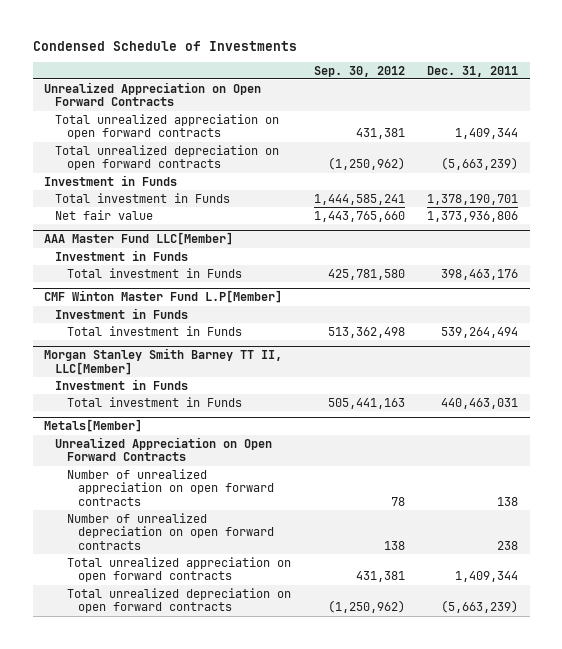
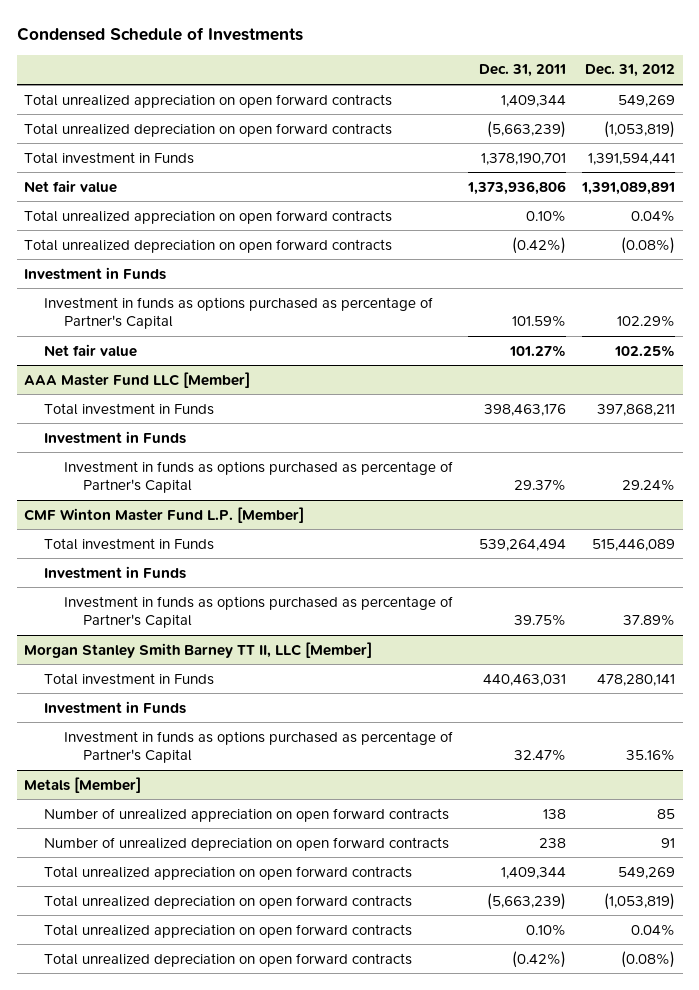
[313,65,405,77] Sep. 30, 2012 -> none
none -> [584,64,675,78] Dec. 31, 2012
[44,81,262,107] Unrealized Appreciation on Open Forward Contracts -> none
[44,174,178,186] Investment in Funds -> none
[44,232,234,246] AAA Master Fund LLC[Member] -> none
none -> [24,209,393,224] Total unrealized appreciation on open forward contracts
none -> [24,238,393,253] Total unrealized depreciation on open forward contracts
none -> [43,296,433,329] Investment in funds as options purchased as percentage of Partner's Capital
none -> [43,343,137,357] Net fair value
none -> [24,371,251,388] AAA Master Fund LLC [Member]
[44,290,283,304] CMF Winton Master Fund L.P[Member] -> none
none -> [63,460,453,493] Investment in funds as options purchased as percentage of Partner's Capital
none -> [24,506,305,523] CMF Winton Master Fund L.P. [Member]
[44,348,283,376] Morgan Stanley Smith Barney TT II, LLC[Member] -> none
none -> [63,595,453,628] Investment in funds as options purchased as percentage of Partner's Capital
none -> [24,641,373,658] Morgan Stanley Smith Barney TT II, LLC [Member]
[55,436,273,462] Unrealized Appreciation on Open Forward Contracts -> none
none -> [43,700,186,714] Investment in Funds
none -> [63,730,453,763] Investment in funds as options purchased as percentage of Partner's Capital
[44,419,143,433] Metals[Member] -> [24,776,142,793] Metals [Member]
none -> [43,923,412,938] Total unrealized appreciation on open forward contracts
none -> [43,952,412,967] Total unrealized depreciation on open forward contracts

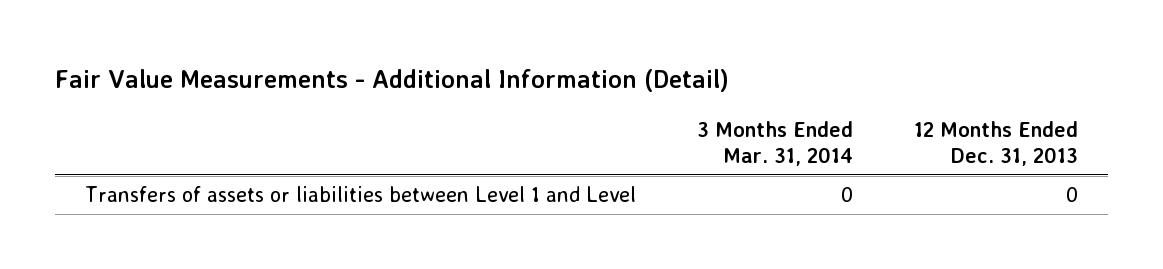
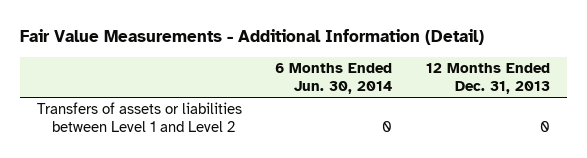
[697,120,854,166] 3 Months Ended Mar. 31, 2014 -> none
none -> [275,62,393,94] 6 Months Ended Jun. 30, 2014
[85,186,637,203] Transfers of assets or liabilities between Level 1 and Level -> [36,102,242,133] Transfers of assets or liabilities between Level 1 and Level 2

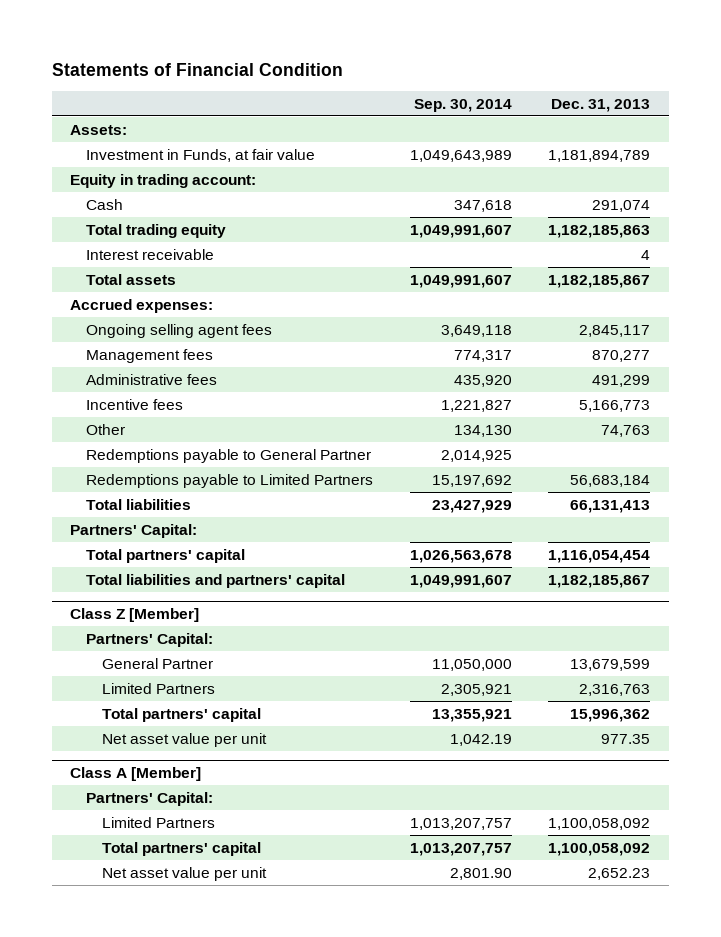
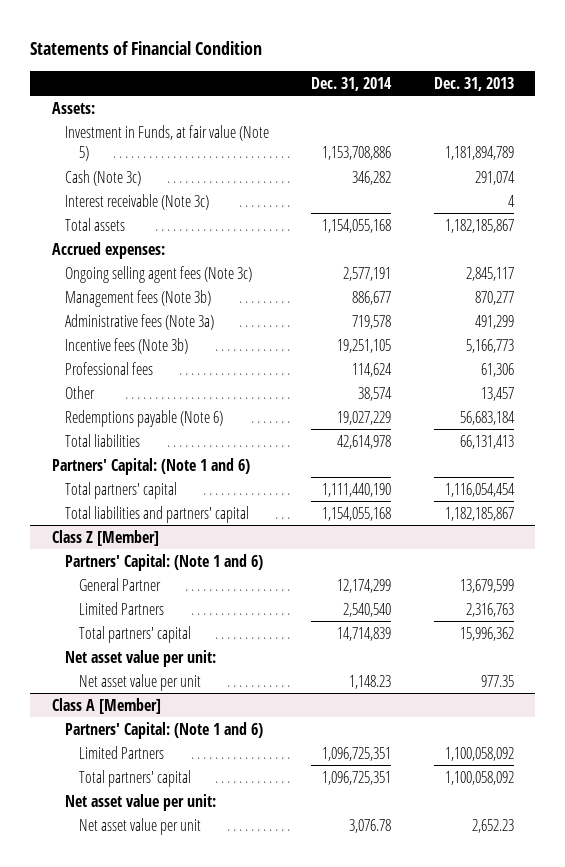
[413,98,512,112] Sep. 30, 2014 -> none
none -> [311,76,393,91] Dec. 31, 2014
[70,173,257,188] Equity in trading account: -> none
[86,223,227,238] Total trading equity -> none
[86,148,316,162] Investment in Funds, at fair value -> [65,124,270,161] Investment in Funds, at fair value (Note 5)
[86,198,124,210] Cash -> [65,169,142,186] Cash (Note 3c)
[86,248,215,260] Interest receivable -> [65,193,210,210] Interest receivable (Note 3c)
[86,448,372,463] Redemptions payable to General Partner -> none
[86,323,273,338] Ongoing selling agent fees -> [65,265,253,283] Ongoing selling agent fees (Note 3c)
[86,348,214,363] Management fees -> [65,289,212,307] Management fees (Note 3b)
[86,373,218,385] Administrative fees -> [65,313,215,330] Administrative fees (Note 3a)
[86,398,184,410] Incentive fees -> [65,337,189,354] Incentive fees (Note 3b)
none -> [65,361,154,375] Professional fees
[601,424,651,437] 74,763 -> [480,386,514,401] 13,457
[86,473,374,488] Redemptions payable to Limited Partners -> [65,409,224,427] Redemptions payable (Note 6)
[70,523,198,538] Partners' Capital: -> [51,457,250,475] Partners' Capital: (Note 1 and 6)
[86,632,214,647] Partners' Capital: -> [65,553,264,571] Partners' Capital: (Note 1 and 6)
none -> [65,649,217,667] Net asset value per unit:
[86,791,214,806] Partners' Capital: -> [65,721,264,739] Partners' Capital: (Note 1 and 6)
none -> [65,793,217,811] Net asset value per unit:

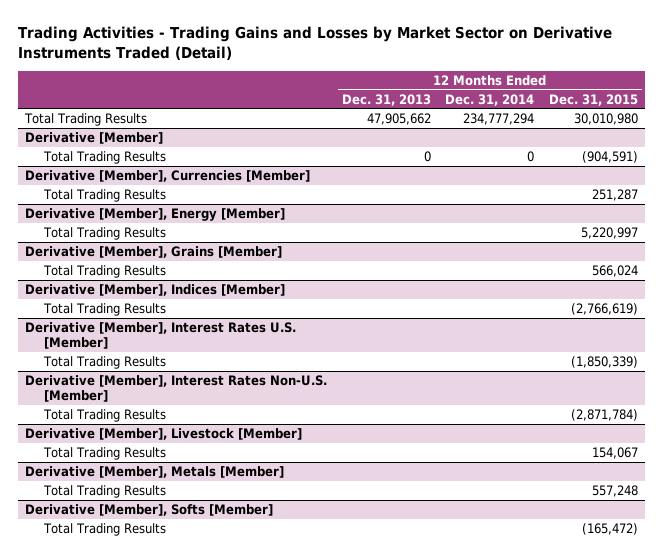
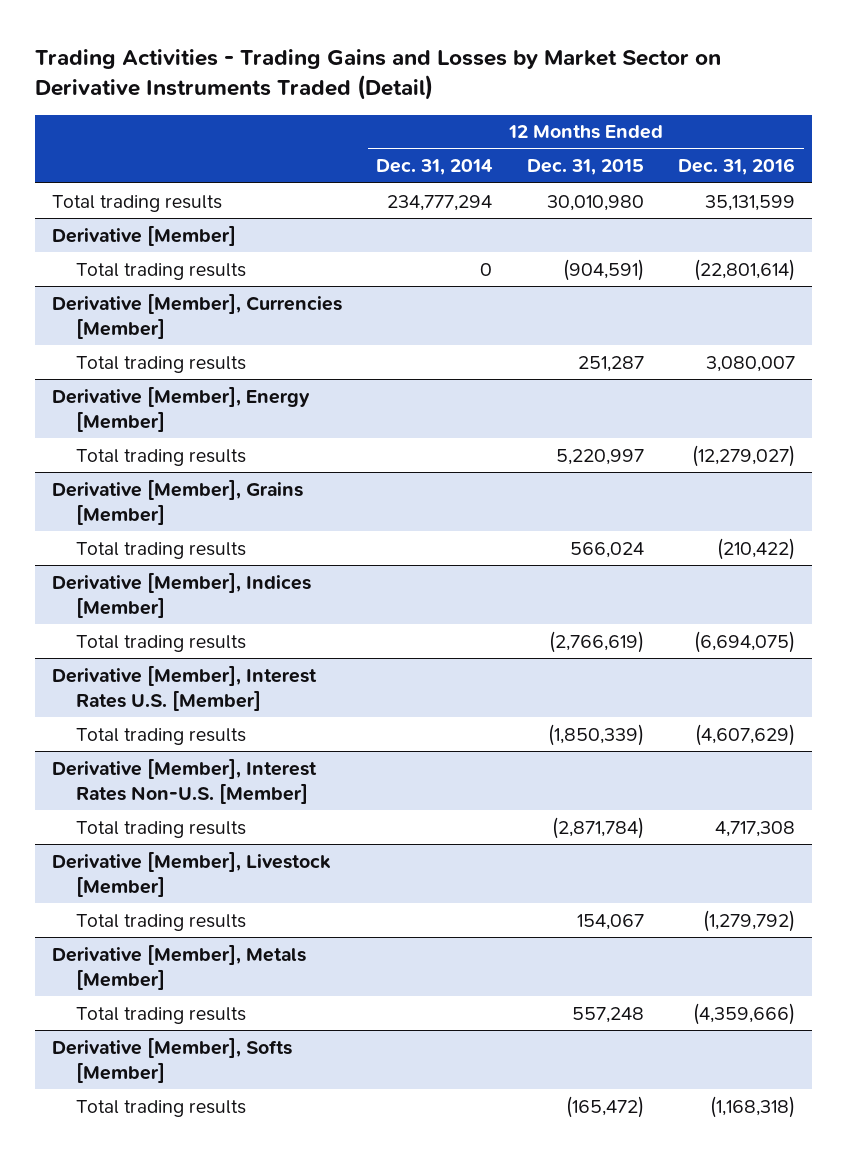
[341,93,431,106] Dec. 31, 2013 -> none
none -> [678,158,796,176] Dec. 31, 2016
[24,113,148,127] Total Trading Results -> [51,194,222,212] Total trading results
[42,151,166,165] Total Trading Results -> [75,262,246,280] Total trading results
[42,189,166,203] Total Trading Results -> [75,355,246,373] Total trading results
[42,227,166,241] Total Trading Results -> [75,448,246,466] Total trading results
[42,265,166,279] Total Trading Results -> [75,541,246,559] Total trading results
[42,303,166,317] Total Trading Results -> [75,634,246,652] Total trading results
[42,356,166,370] Total Trading Results -> [75,727,246,745] Total trading results
[42,409,166,423] Total Trading Results -> [75,820,246,838] Total trading results
[42,447,166,461] Total Trading Results -> [75,913,246,931] Total trading results
[42,485,166,499] Total Trading Results -> [75,1006,246,1024] Total trading results
[42,523,166,537] Total Trading Results -> [75,1099,246,1117] Total trading results

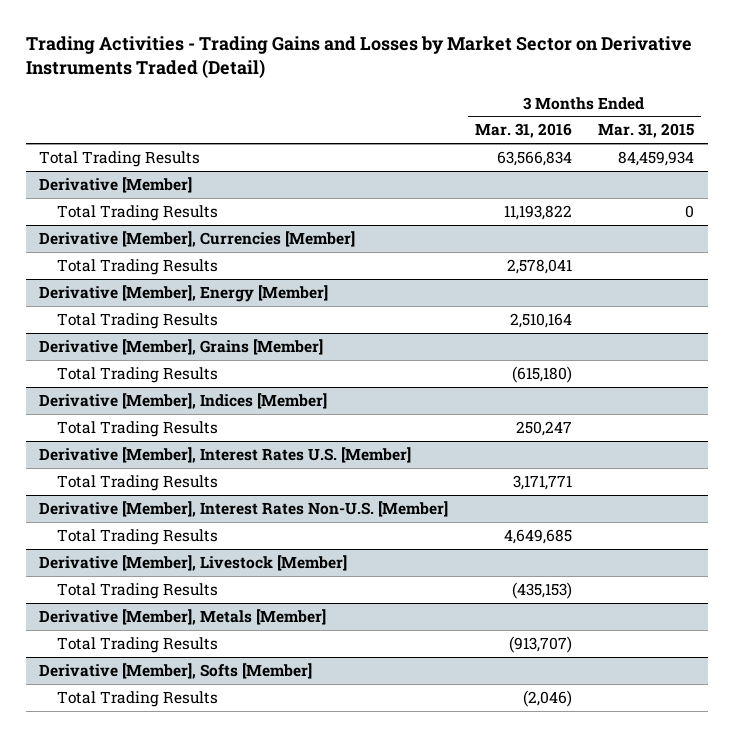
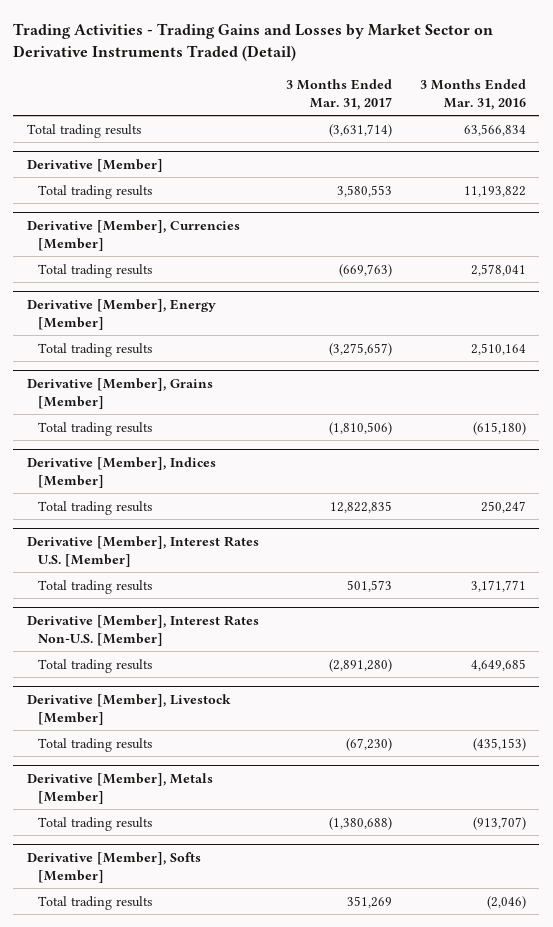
[598,123,695,139] Mar. 31, 2015 -> none
none -> [286,78,393,110] 3 Months Ended Mar. 31, 2017
[38,151,200,168] Total Trading Results -> [27,123,142,138] Total trading results
[56,205,218,222] Total Trading Results -> [37,184,152,199] Total trading results
[56,259,218,276] Total Trading Results -> [37,263,152,278] Total trading results
[56,313,218,330] Total Trading Results -> [37,342,152,357] Total trading results
[56,367,218,384] Total Trading Results -> [37,421,152,436] Total trading results
[56,421,218,438] Total Trading Results -> [37,500,152,515] Total trading results
[56,475,218,492] Total Trading Results -> [37,579,152,594] Total trading results
[56,529,218,546] Total Trading Results -> [37,658,152,673] Total trading results
[56,583,218,600] Total Trading Results -> [37,737,152,752] Total trading results
[56,637,218,654] Total Trading Results -> [37,816,152,831] Total trading results
[56,691,218,708] Total Trading Results -> [37,895,152,910] Total trading results

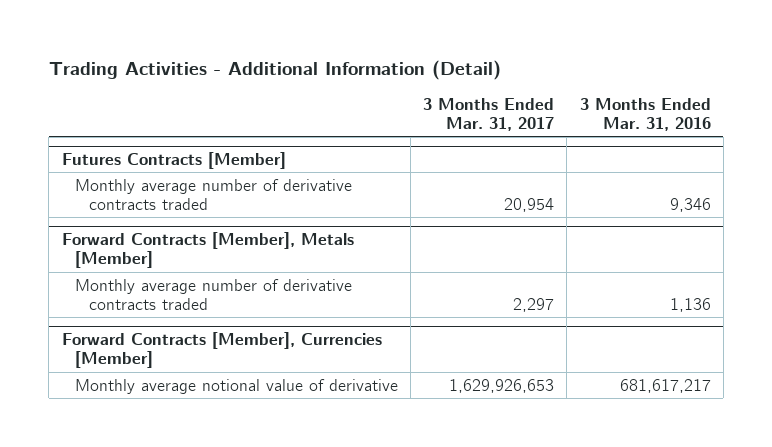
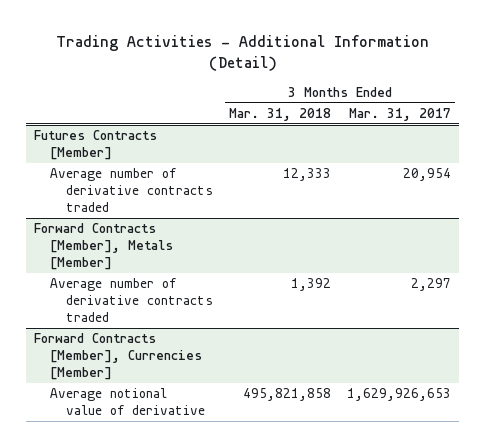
[579,97,711,132] 3 Months Ended Mar. 31, 2016 -> none
none -> [229,107,332,121] Mar. 31, 2018
[75,178,353,210] Monthly average number of derivative contracts traded -> [49,168,213,212] Average number of derivative contracts traded
[75,278,353,310] Monthly average number of derivative contracts traded -> [49,278,213,322] Average number of derivative contracts traded
[75,378,399,394] Monthly average notional value of derivative -> [49,388,205,415] Average notional value of derivative

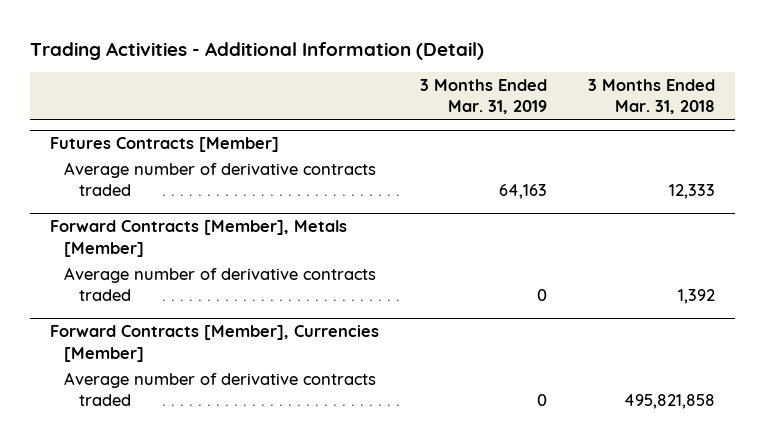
[349,107,452,121] Mar. 31, 2017 -> none
none -> [419,78,547,115] 3 Months Ended Mar. 31, 2019
[49,388,205,415] Average notional value of derivative -> [64,371,377,407] Average number of derivative contracts traded

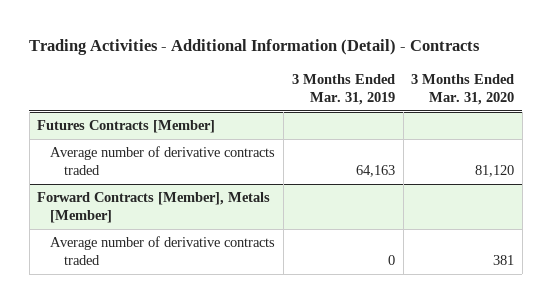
[30,41,485,60] Trading Activities - Additional Information (Detail) -> [29,39,481,56] Trading Activities - Additional Information (Detail) - Contracts
[587,78,715,115] 3 Months Ended Mar. 31, 2018 -> none
none -> [411,73,515,106] 3 Months Ended Mar. 31, 2020
[50,325,380,362] Forward Contracts [Member], Currencies [Member] -> none
[64,371,377,407] Average number of derivative contracts traded -> none

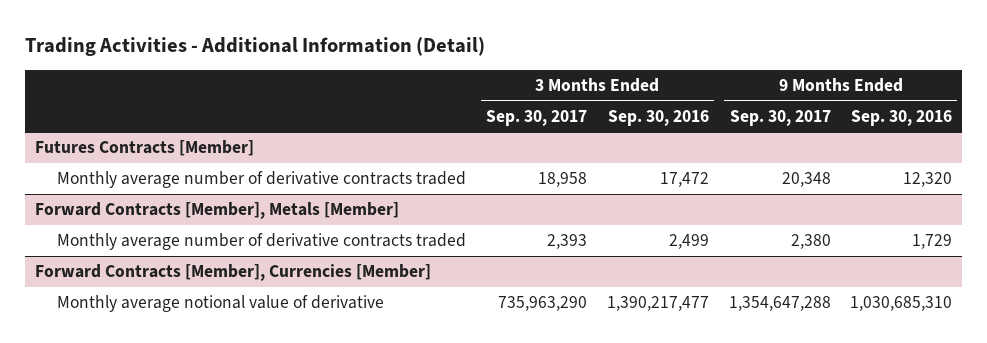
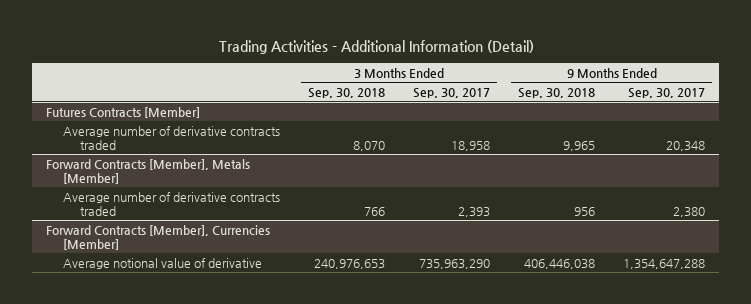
[607,109,709,126] Sep. 30, 2016 -> none
[851,109,953,126] Sep. 30, 2016 -> none
none -> [308,87,386,98] Sep. 30, 2018
none -> [518,87,596,98] Sep. 30, 2018
[57,171,467,189] Monthly average number of derivative contracts traded -> [62,125,280,151] Average number of derivative contracts traded
[57,233,467,251] Monthly average number of derivative contracts traded -> [62,191,280,217] Average number of derivative contracts traded
[57,295,385,313] Monthly average notional value of derivative -> [62,257,262,269] Average notional value of derivative

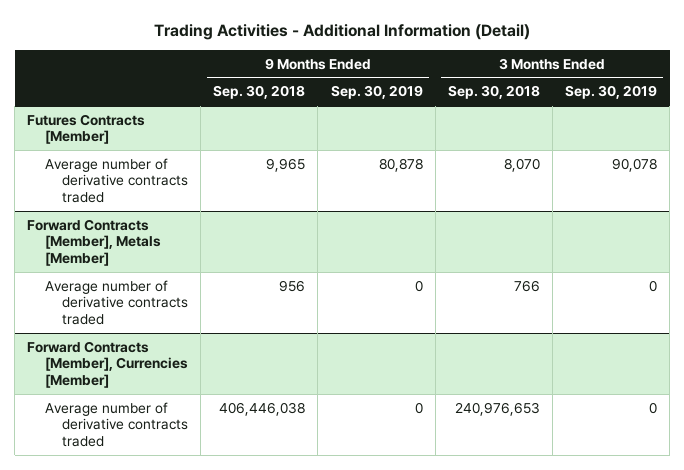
[413,87,491,98] Sep. 30, 2017 -> none
[628,87,706,98] Sep. 30, 2017 -> none
none -> [330,85,423,100] Sep. 30, 2019
none -> [564,85,657,100] Sep. 30, 2019
[62,257,262,269] Average notional value of derivative -> [44,401,189,448] Average number of derivative contracts traded

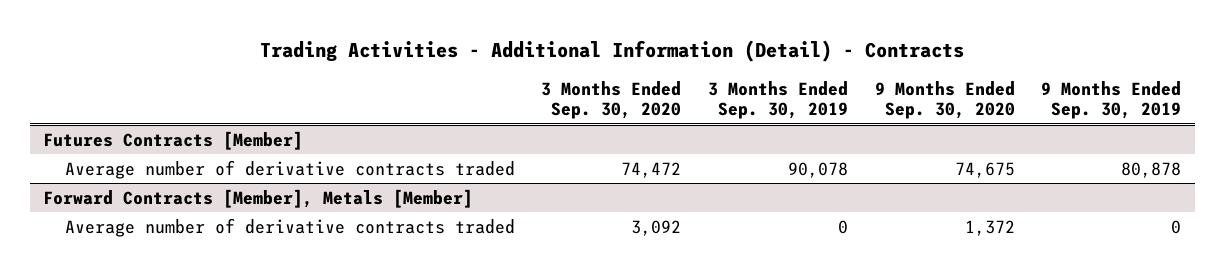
[154,24,531,41] Trading Activities - Additional Information (Detail) -> [260,39,965,62] Trading Activities - Additional Information (Detail) - Contracts
[213,85,306,100] Sep. 30, 2018 -> none
[447,85,540,100] Sep. 30, 2018 -> none
none -> [541,80,682,120] 3 Months Ended Sep. 30, 2020
none -> [874,80,1015,120] 9 Months Ended Sep. 30, 2020
[27,340,188,389] Forward Contracts [Member], Currencies [Member] -> none
[44,401,189,448] Average number of derivative contracts traded -> none

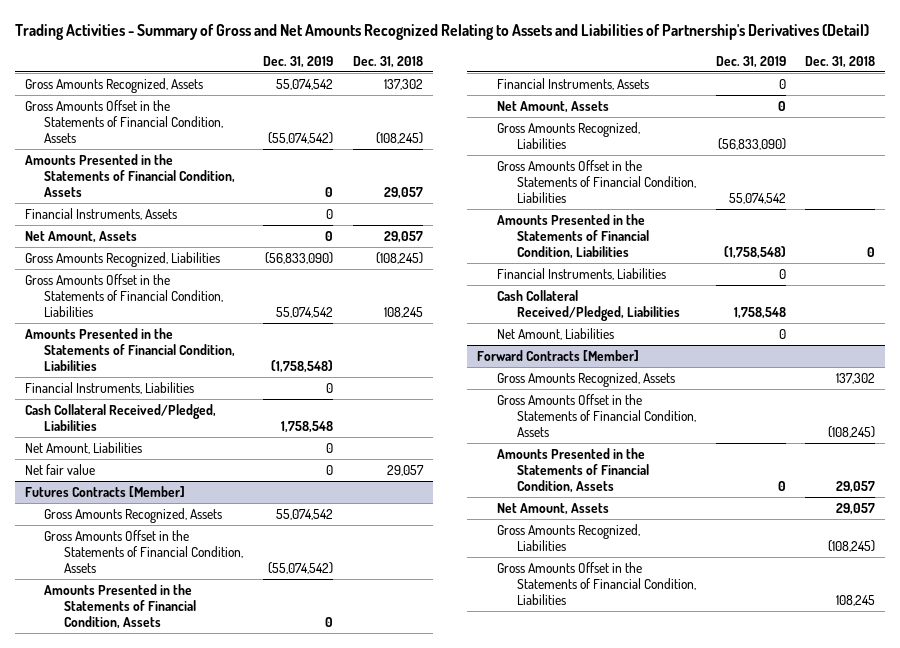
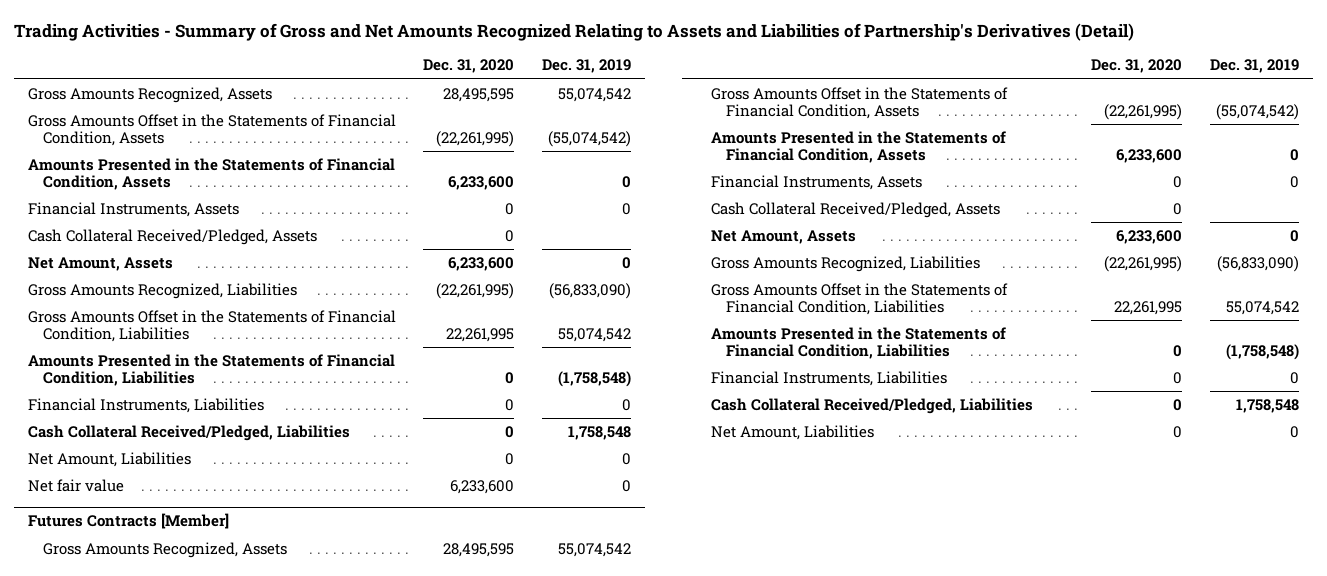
[352,55,423,68] Dec. 31, 2018 -> none
none -> [423,59,515,74] Dec. 31, 2020
none -> [27,228,317,245] Cash Collateral Received/Pledged, Assets
none -> [710,201,1000,218] Cash Collateral Received/Pledged, Assets
[477,350,640,362] Forward Contracts [Member] -> none
[496,372,675,388] Gross Amounts Recognized, Assets -> none
[496,394,696,438] Gross Amounts Offset in the Statements of Financial Condition, Assets -> none
[496,448,649,494] Amounts Presented in the Statements of Financial Condition, Assets -> none
[496,503,609,516] Net Amount, Assets -> none
[496,524,640,552] Gross Amounts Recognized, Liabilities -> none
[496,562,696,606] Gross Amounts Offset in the Statements of Financial Condition, Liabilities -> none

